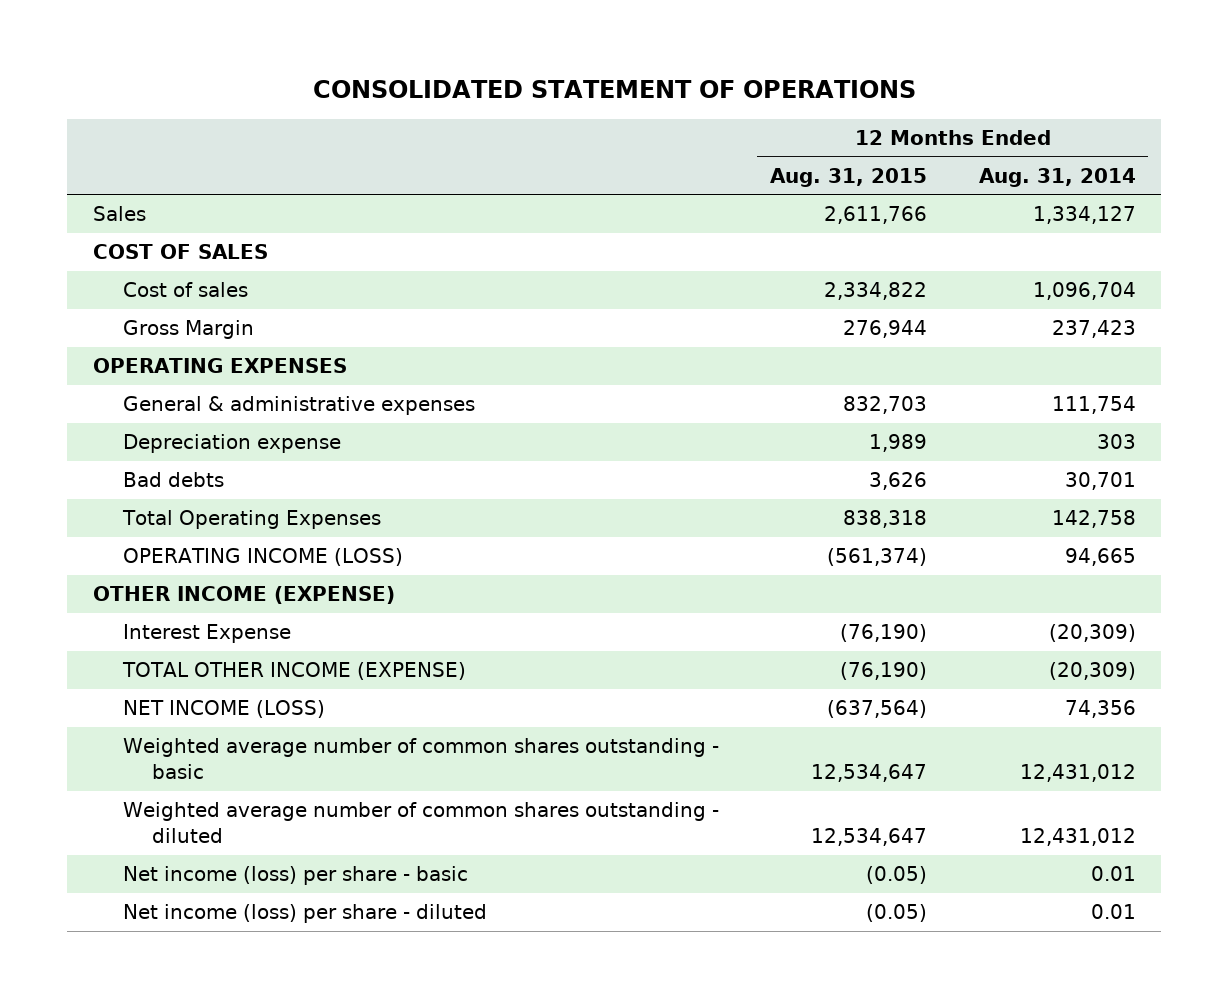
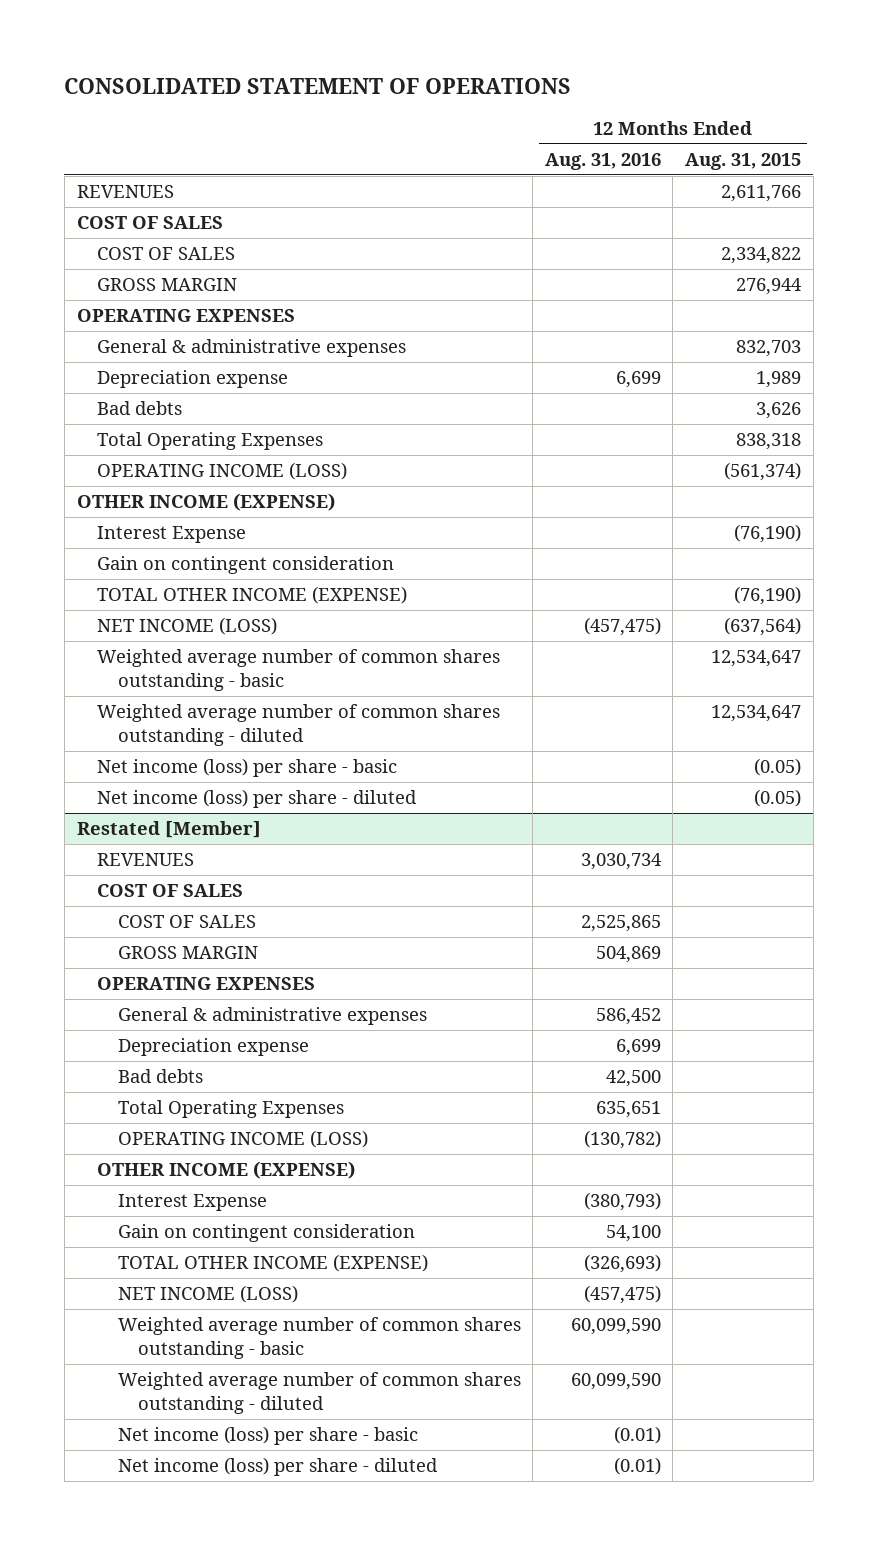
[978,167,1136,187] Aug. 31, 2014 -> none
none -> [544,152,661,170] Aug. 31, 2016
[92,206,146,222] Sales -> [76,185,174,199] REVENUES
[122,282,248,298] Cost of sales -> [97,247,236,261] COST OF SALES
[122,320,254,340] Gross Margin -> [97,278,238,292] GROSS MARGIN
none -> [97,556,395,575] Gain on contingent consideration
none -> [76,821,261,839] Restated [Member]
none -> [97,853,195,867] REVENUES
none -> [97,884,244,898] COST OF SALES
none -> [117,915,256,929] COST OF SALES
none -> [117,946,258,960] GROSS MARGIN
none -> [97,977,316,991] OPERATING EXPENSES
none -> [117,1007,427,1026] General & administrative expenses
none -> [117,1038,309,1057] Depreciation expense
none -> [117,1069,203,1084] Bad debts
none -> [117,1100,344,1119] Total Operating Expenses
none -> [117,1130,368,1149] OPERATING INCOME (LOSS)
none -> [97,1161,356,1180] OTHER INCOME (EXPENSE)
none -> [117,1194,267,1212] Interest Expense
none -> [117,1224,415,1243] Gain on contingent consideration
none -> [117,1254,428,1273] TOTAL OTHER INCOME (EXPENSE)
none -> [117,1285,298,1304] NET INCOME (LOSS)
none -> [117,1317,521,1360] Weighted average number of common shares outstanding - basic
none -> [117,1372,521,1415] Weighted average number of common shares outstanding - diluted
none -> [117,1426,418,1446] Net income (loss) per share - basic
none -> [117,1457,438,1477] Net income (loss) per share - diluted

